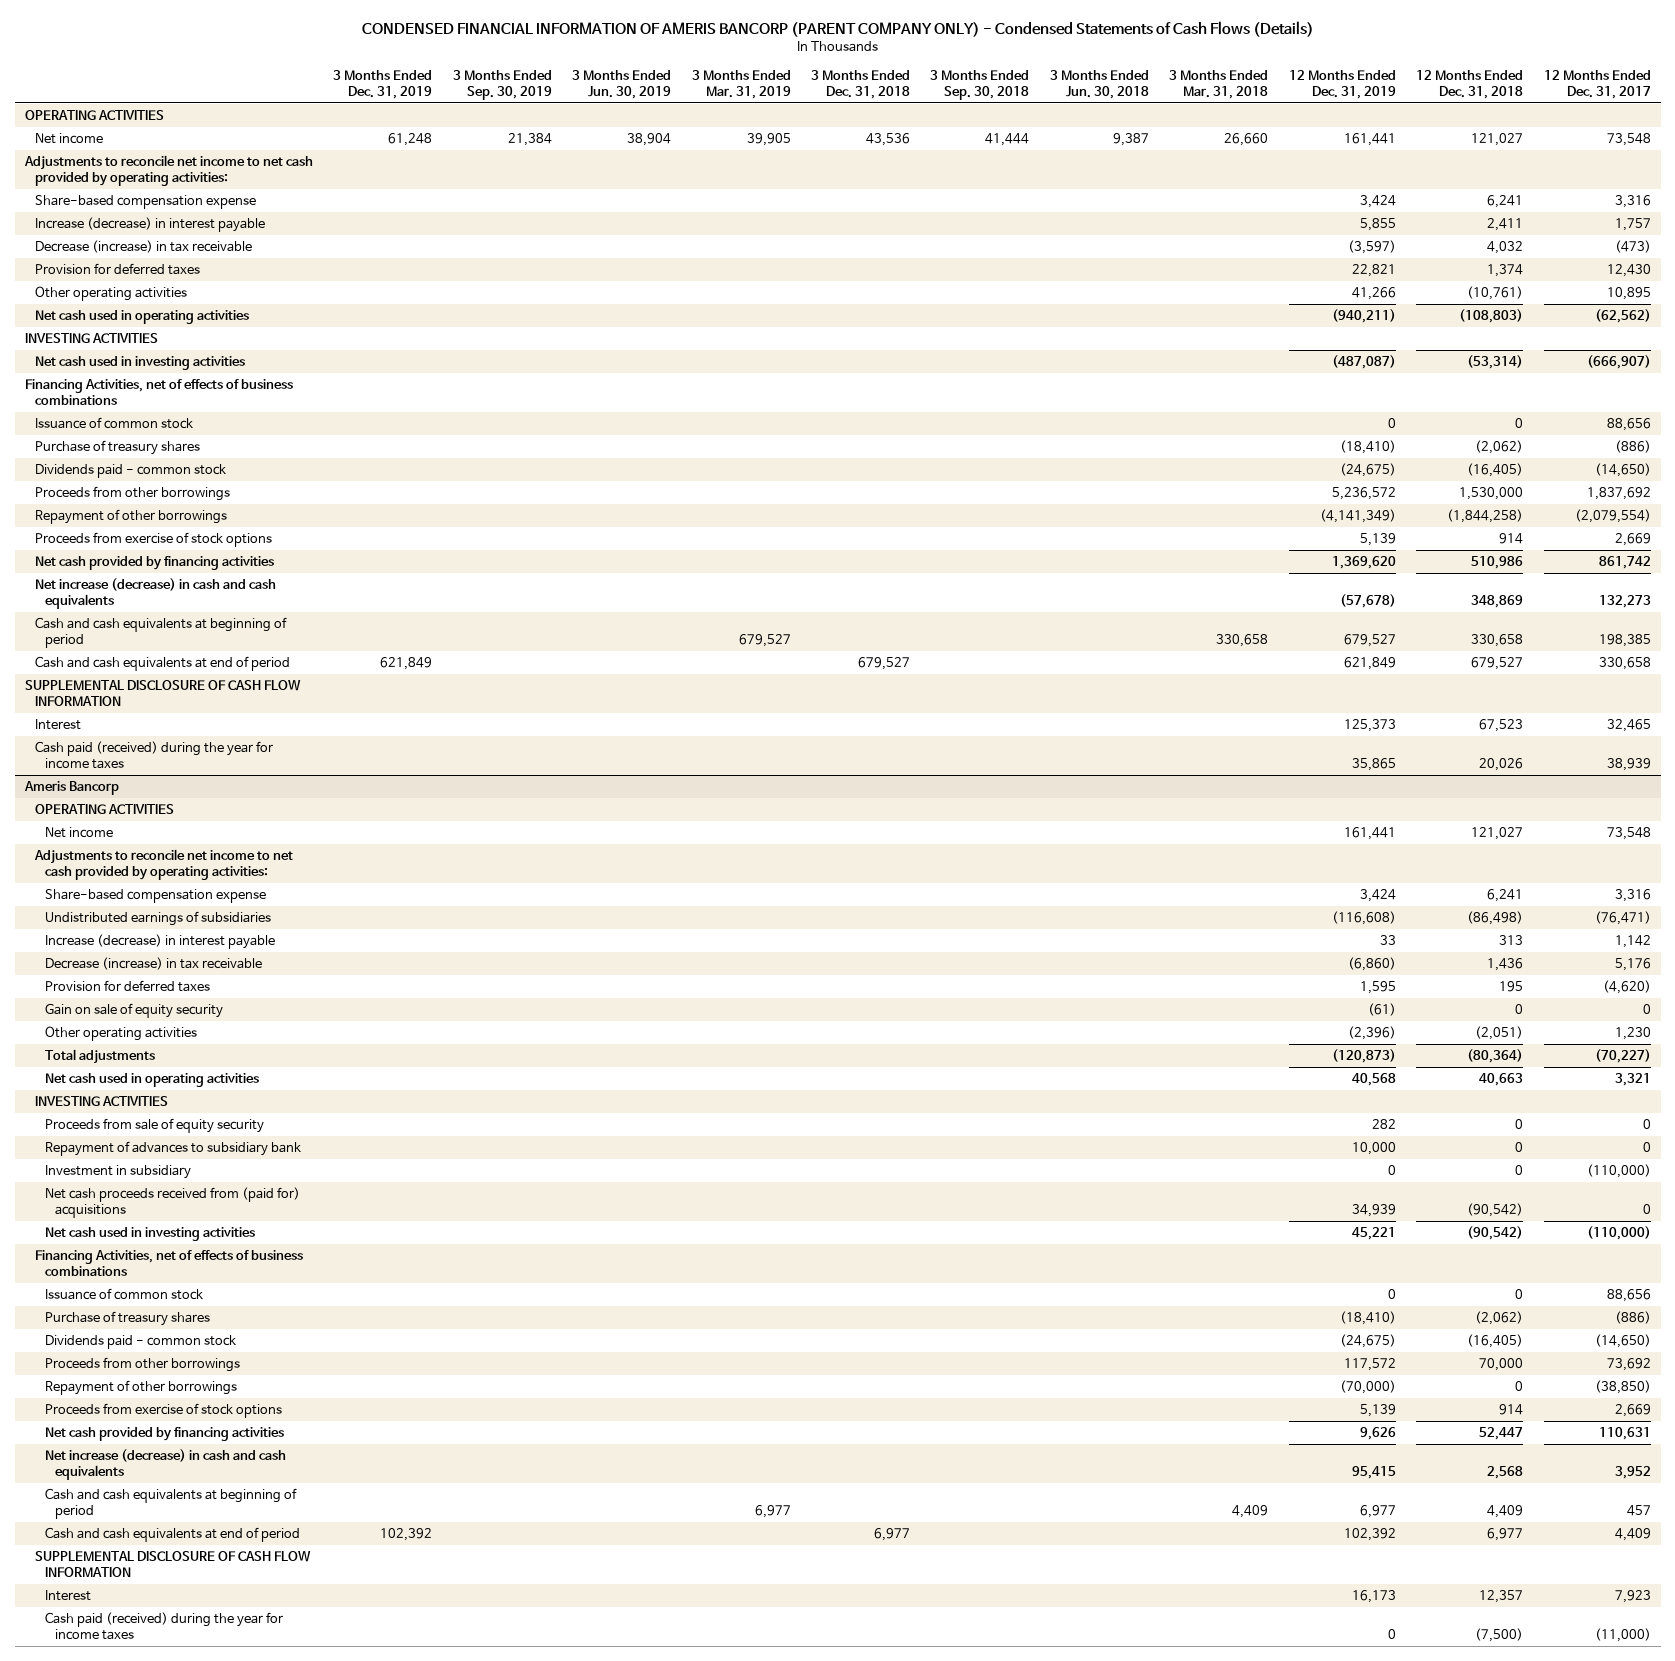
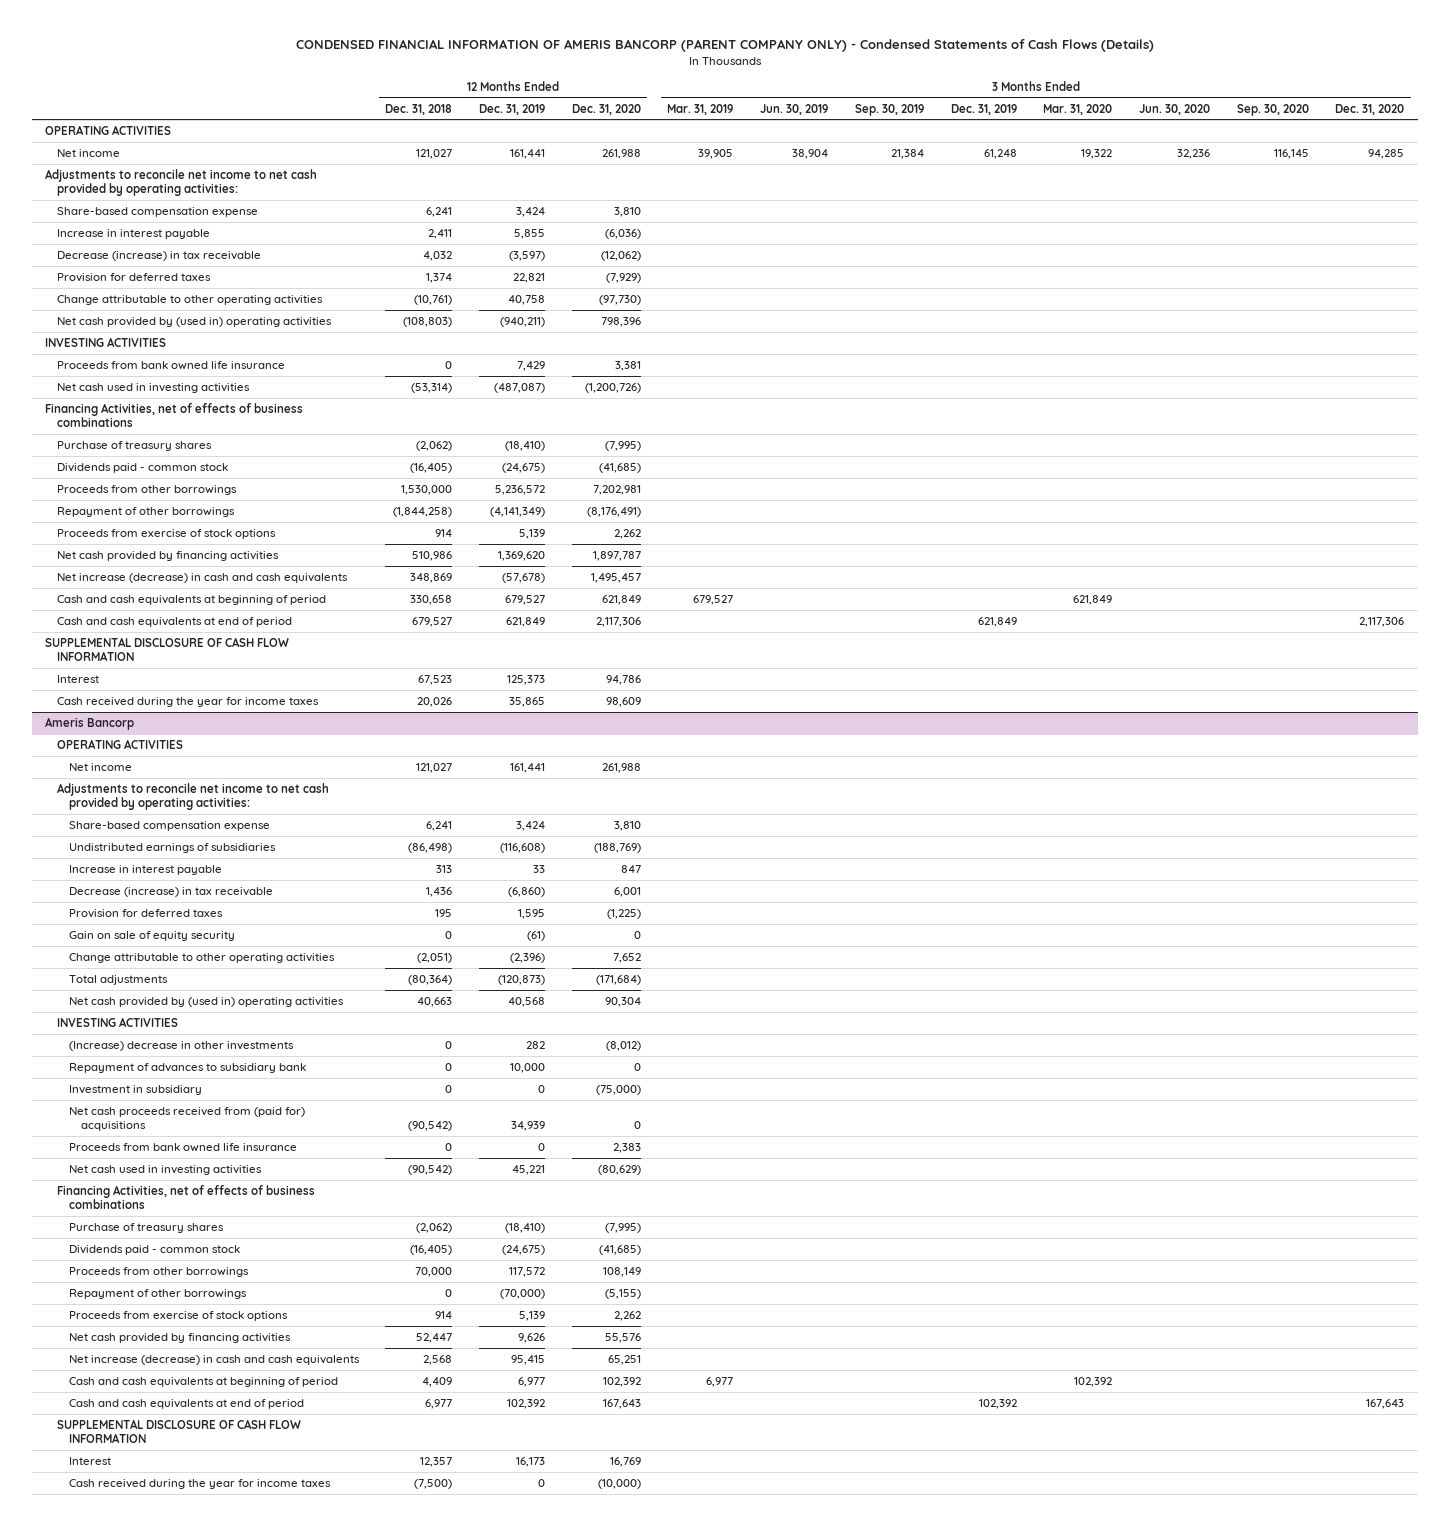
[811,69,911,99] 3 Months Ended Dec. 31, 2018 -> none
[930,69,1030,100] 3 Months Ended Sep. 30, 2018 -> none
[1049,69,1149,99] 3 Months Ended Jun. 30, 2018 -> none
[1169,69,1269,99] 3 Months Ended Mar. 31, 2018 -> none
[1543,69,1651,99] 12 Months Ended Dec. 31, 2017 -> none
none -> [571,103,641,115] Dec. 31, 2020
none -> [1043,103,1113,115] Mar. 31, 2020
none -> [1138,103,1210,115] Jun. 30, 2020
none -> [1236,103,1309,116] Sep. 30, 2020
none -> [1335,103,1405,115] Dec. 31, 2020
[34,217,265,233] Increase (decrease) in interest payable -> [57,228,211,239] Increase in interest payable
[34,286,187,302] Other operating activities -> [57,294,324,305] Change attributable to other operating activities
[1351,287,1396,301] 41,266 -> [508,294,546,305] 40,758
[34,310,249,325] Net cash used in operating activities -> [57,316,333,327] Net cash provided by (used in) operating activities
none -> [57,360,286,370] Proceeds from bank owned life insurance
[34,417,193,430] Issuance of common stock -> none
[34,741,273,769] Cash paid (received) during the year for income taxes -> [57,696,320,707] Cash received during the year for income taxes
[45,934,276,950] Increase (decrease) in interest payable -> [68,864,222,875] Increase in interest payable
[45,1026,198,1042] Other operating activities -> [68,952,335,963] Change attributable to other operating activities
[45,1073,260,1088] Net cash used in operating activities -> [68,996,344,1007] Net cash provided by (used in) operating activities
[45,1118,265,1134] Proceeds from sale of equity security -> [68,1040,294,1051] (Increase) decrease in other investments
none -> [68,1142,297,1152] Proceeds from bank owned life insurance
[45,1288,204,1301] Issuance of common stock -> none
[45,1612,284,1640] Cash paid (received) during the year for income taxes -> [68,1478,331,1489] Cash received during the year for income taxes

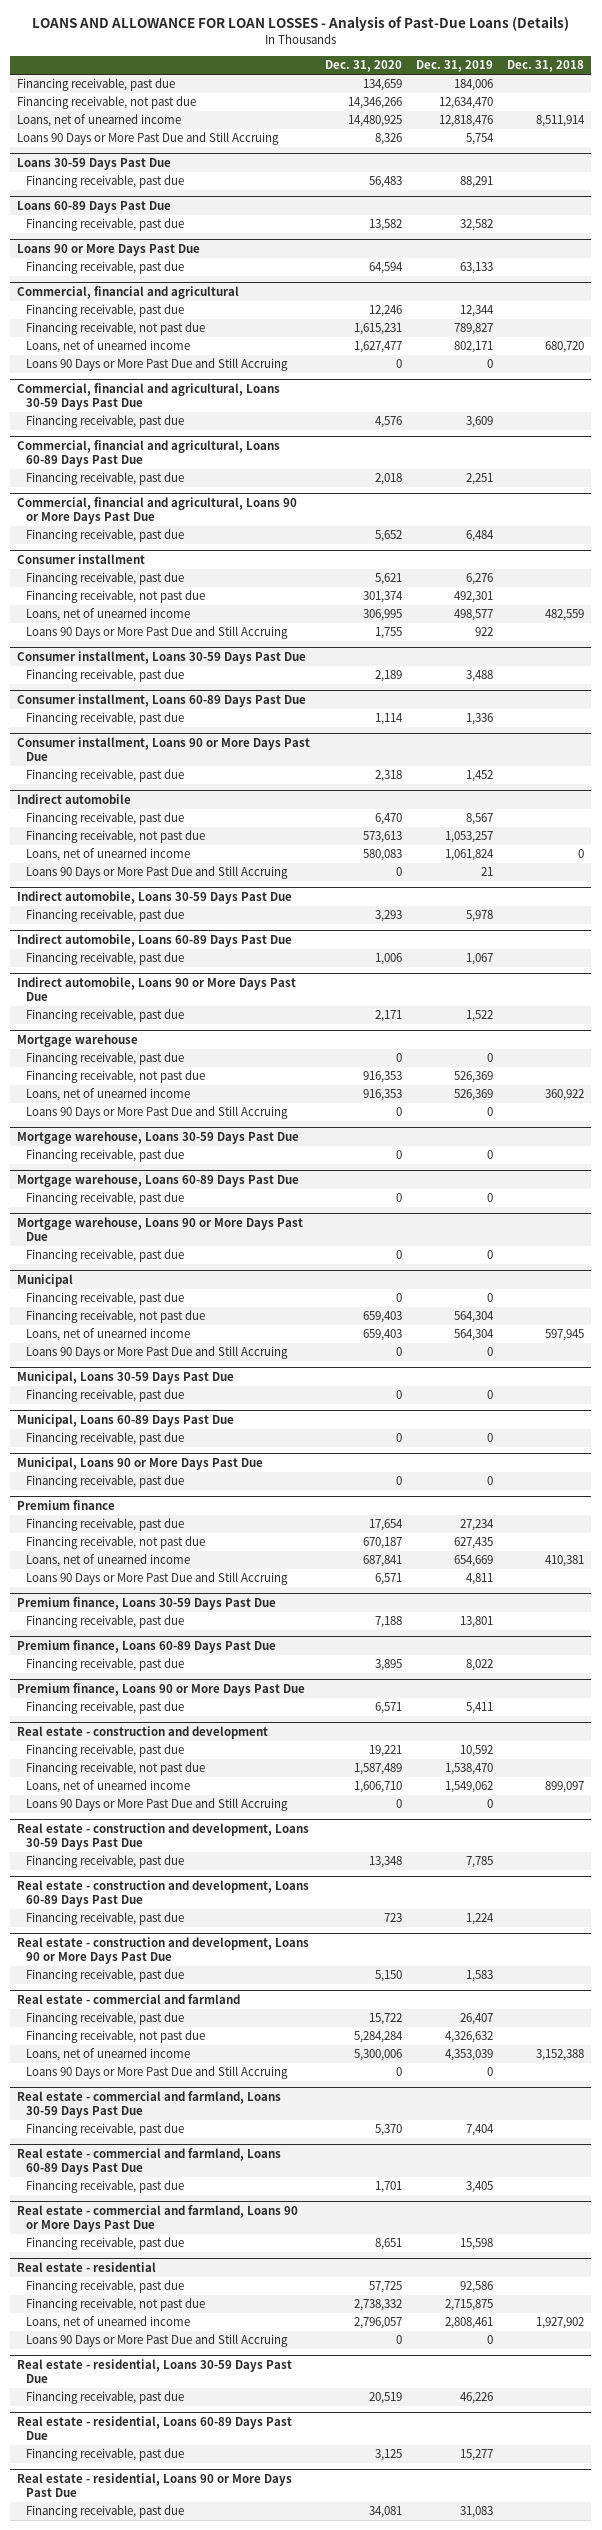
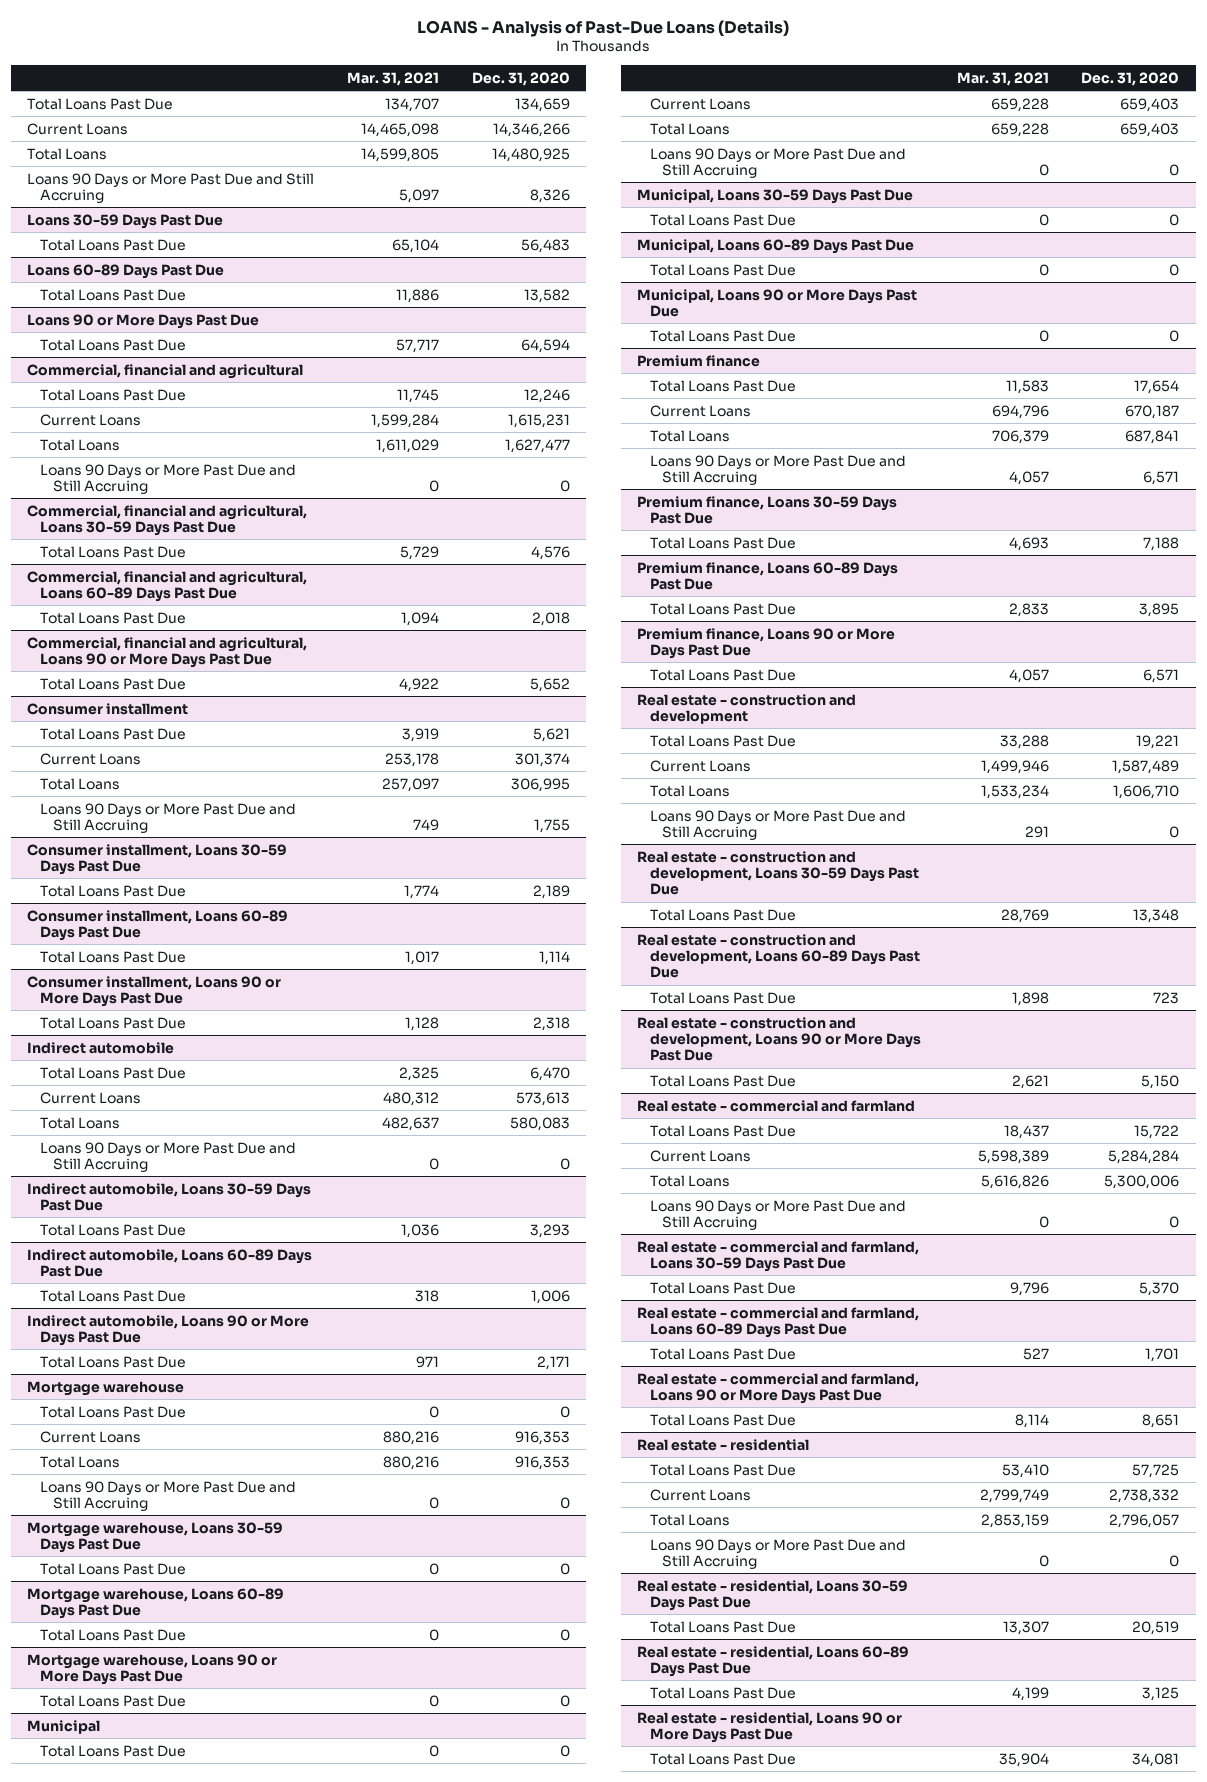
[31,16,569,32] LOANS AND ALLOWANCE FOR LOAN LOSSES - Analysis of Past-Due Loans (Details) -> [417,19,790,37] LOANS - Analysis of Past-Due Loans (Details)
[415,60,493,73] Dec. 31, 2019 -> none
[507,60,585,73] Dec. 31, 2018 -> none
none -> [347,71,440,86] Mar. 31, 2021
[17,78,176,92] Financing receivable, past due -> [27,97,174,110] Total Loans Past Due
[17,96,197,110] Financing receivable, not past due -> [27,122,129,135] Current Loans
[17,114,182,128] Loans, net of unearned income -> [27,147,108,160] Total Loans
[26,175,185,189] Financing receivable, past due -> [39,238,186,251] Total Loans Past Due
[26,218,185,232] Financing receivable, past due -> [39,288,186,301] Total Loans Past Due
[26,261,185,275] Financing receivable, past due -> [39,338,186,351] Total Loans Past Due
[26,304,185,318] Financing receivable, past due -> [39,388,186,401] Total Loans Past Due
[26,322,206,336] Financing receivable, not past due -> [39,413,141,426] Current Loans
[26,340,191,354] Loans, net of unearned income -> [39,438,120,451] Total Loans
[26,415,185,429] Financing receivable, past due -> [39,545,186,558] Total Loans Past Due
[26,472,185,486] Financing receivable, past due -> [39,611,186,624] Total Loans Past Due
[26,529,185,543] Financing receivable, past due -> [39,677,186,690] Total Loans Past Due
[26,572,185,586] Financing receivable, past due -> [39,727,186,740] Total Loans Past Due
[26,590,206,604] Financing receivable, not past due -> [39,752,141,765] Current Loans
[26,608,191,622] Loans, net of unearned income -> [39,777,120,790] Total Loans
[26,669,185,683] Financing receivable, past due -> [39,884,186,897] Total Loans Past Due
[26,712,185,726] Financing receivable, past due -> [39,950,186,963] Total Loans Past Due
[26,769,185,783] Financing receivable, past due -> [39,1016,186,1029] Total Loans Past Due
[26,812,185,826] Financing receivable, past due -> [39,1066,186,1079] Total Loans Past Due
[26,830,206,844] Financing receivable, not past due -> [39,1091,141,1104] Current Loans
[26,848,191,862] Loans, net of unearned income -> [39,1116,120,1129] Total Loans
[26,909,185,923] Financing receivable, past due -> [39,1223,186,1236] Total Loans Past Due
[26,952,185,966] Financing receivable, past due -> [39,1289,186,1302] Total Loans Past Due
[26,1009,185,1023] Financing receivable, past due -> [39,1355,186,1368] Total Loans Past Due
[26,1052,185,1066] Financing receivable, past due -> [39,1405,186,1418] Total Loans Past Due
[26,1070,206,1084] Financing receivable, not past due -> [39,1430,141,1443] Current Loans
[26,1088,191,1102] Loans, net of unearned income -> [39,1455,120,1468] Total Loans
[26,1149,185,1163] Financing receivable, past due -> [39,1562,186,1575] Total Loans Past Due
[26,1192,185,1206] Financing receivable, past due -> [39,1628,186,1641] Total Loans Past Due
[26,1249,185,1263] Financing receivable, past due -> [39,1694,186,1707] Total Loans Past Due
[26,1292,185,1306] Financing receivable, past due -> [39,1744,186,1757] Total Loans Past Due
[26,1310,206,1324] Financing receivable, not past due -> [649,97,751,110] Current Loans
[26,1328,191,1342] Loans, net of unearned income -> [649,122,730,135] Total Loans
[26,1389,185,1403] Financing receivable, past due -> [649,213,796,226] Total Loans Past Due
[26,1432,185,1446] Financing receivable, past due -> [649,263,796,276] Total Loans Past Due
[26,1475,185,1489] Financing receivable, past due -> [649,329,796,342] Total Loans Past Due
[26,1518,185,1532] Financing receivable, past due -> [649,379,796,392] Total Loans Past Due
[26,1536,206,1550] Financing receivable, not past due -> [649,404,751,417] Current Loans
[26,1554,191,1568] Loans, net of unearned income -> [649,429,730,442] Total Loans
[26,1615,185,1629] Financing receivable, past due -> [649,536,796,549] Total Loans Past Due
[26,1658,185,1672] Financing receivable, past due -> [649,602,796,615] Total Loans Past Due
[26,1701,185,1715] Financing receivable, past due -> [649,668,796,681] Total Loans Past Due
[26,1744,185,1758] Financing receivable, past due -> [649,734,796,747] Total Loans Past Due
[26,1762,206,1776] Financing receivable, not past due -> [649,759,751,772] Current Loans
[26,1780,191,1794] Loans, net of unearned income -> [649,784,730,797] Total Loans
[26,1855,185,1869] Financing receivable, past due -> [649,908,796,921] Total Loans Past Due
[26,1912,185,1926] Financing receivable, past due -> [649,991,796,1004] Total Loans Past Due
[26,1969,185,1983] Financing receivable, past due -> [649,1074,796,1087] Total Loans Past Due
[26,2012,185,2026] Financing receivable, past due -> [649,1124,796,1137] Total Loans Past Due
[26,2030,206,2044] Financing receivable, not past due -> [649,1149,751,1162] Current Loans
[26,2048,191,2062] Loans, net of unearned income -> [649,1174,730,1187] Total Loans
[26,2123,185,2137] Financing receivable, past due -> [649,1281,796,1294] Total Loans Past Due
[26,2180,185,2194] Financing receivable, past due -> [649,1347,796,1360] Total Loans Past Due
[26,2237,185,2251] Financing receivable, past due -> [649,1413,796,1426] Total Loans Past Due
[26,2280,185,2294] Financing receivable, past due -> [649,1463,796,1476] Total Loans Past Due
[26,2298,206,2312] Financing receivable, not past due -> [649,1488,751,1501] Current Loans
[26,2316,191,2330] Loans, net of unearned income -> [649,1513,730,1526] Total Loans
[26,2391,185,2405] Financing receivable, past due -> [649,1620,796,1633] Total Loans Past Due
[26,2448,185,2462] Financing receivable, past due -> [649,1686,796,1699] Total Loans Past Due
[26,2505,185,2519] Financing receivable, past due -> [649,1752,796,1765] Total Loans Past Due

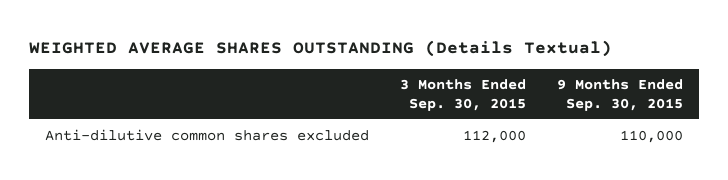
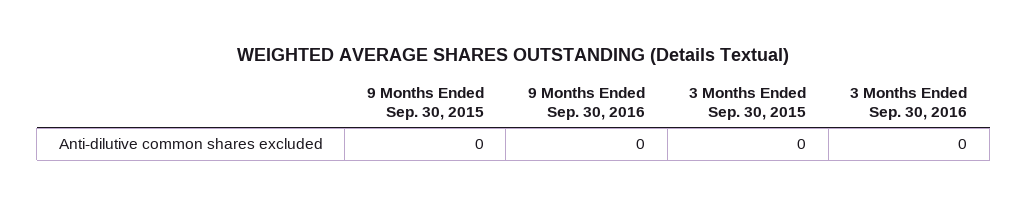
none -> [528,86,646,120] 9 Months Ended Sep. 30, 2016
none -> [850,86,968,120] 3 Months Ended Sep. 30, 2016
[462,129,526,143] 112,000 -> [797,139,807,150] 0
[620,129,684,143] 110,000 -> [474,139,484,150] 0

